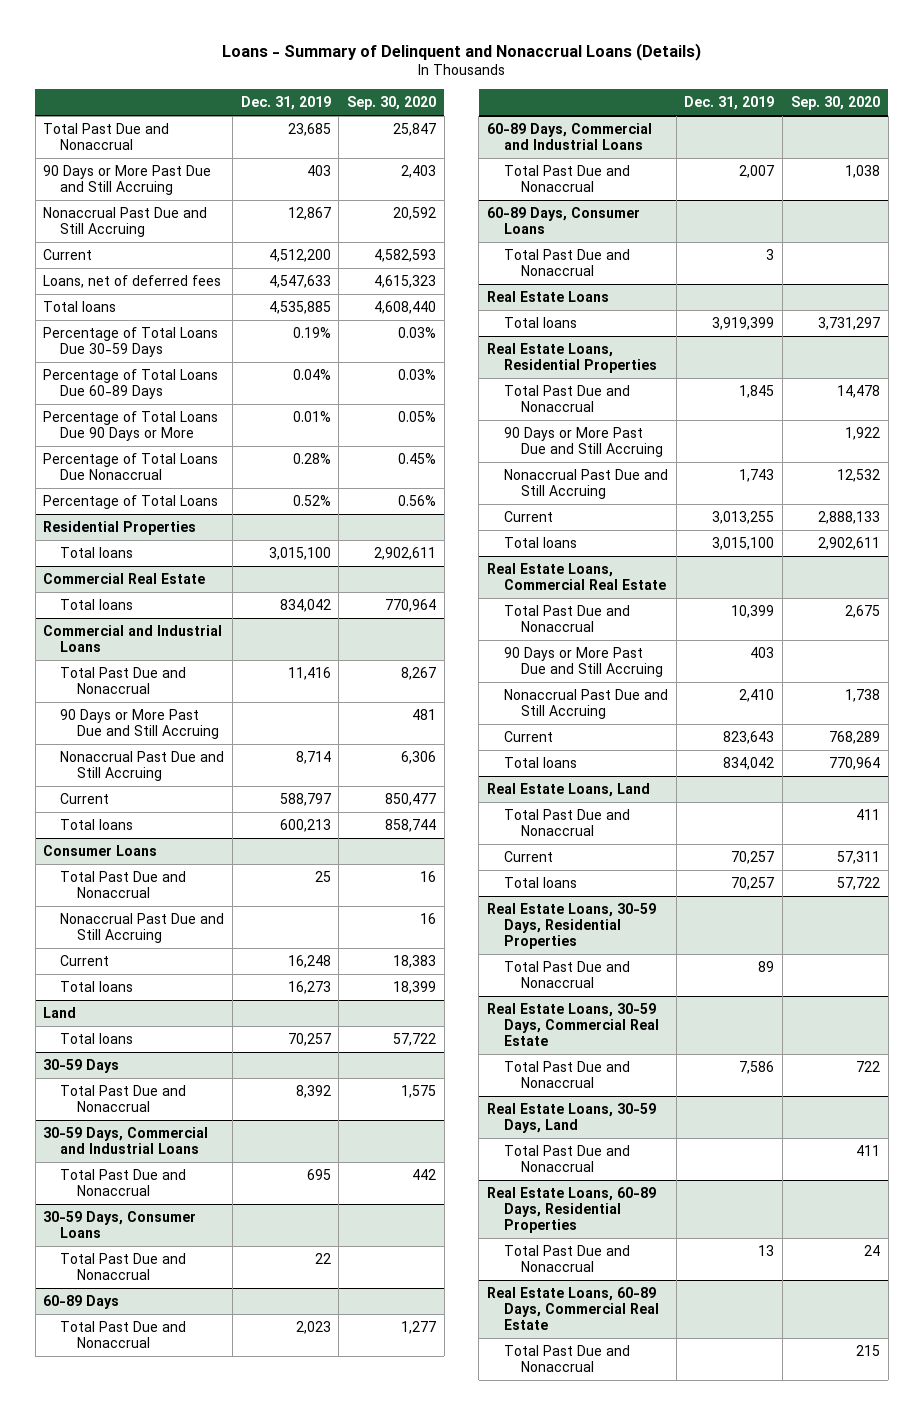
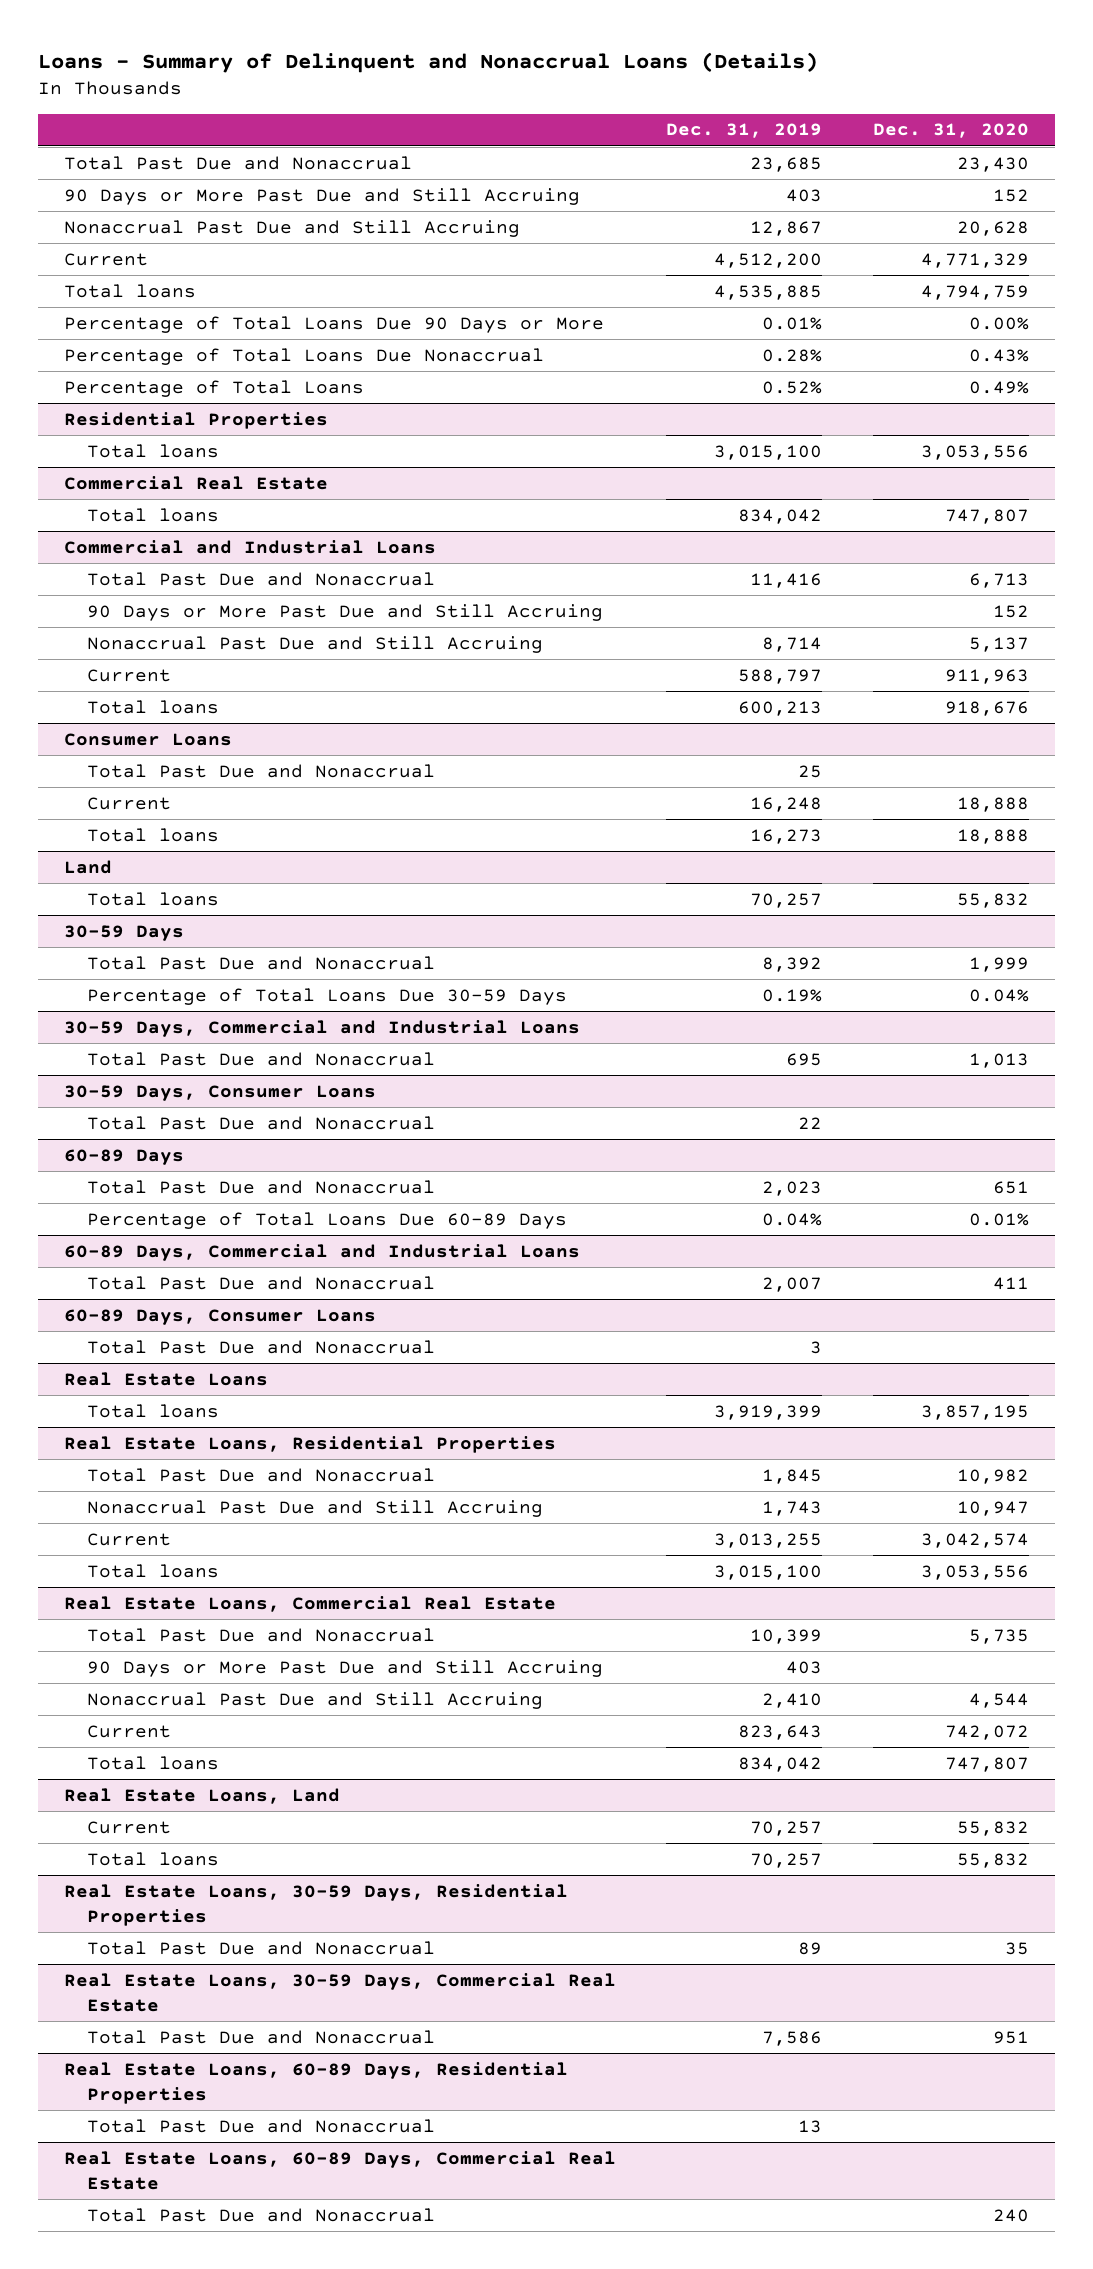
[346,96,436,111] Sep. 30, 2020 -> none
none -> [873,123,1030,139] Dec. 31, 2020
[43,274,222,288] Loans, net of deferred fees -> none
[43,326,219,357] Percentage of Total Loans Due 30-59 Days -> none
[43,368,219,399] Percentage of Total Loans Due 60-89 Days -> none
[60,912,225,943] Nonaccrual Past Due and Still Accruing -> none
none -> [87,987,568,1005] Percentage of Total Loans Due 30-59 Days
none -> [87,1211,568,1229] Percentage of Total Loans Due 60-89 Days
[503,426,663,457] 90 Days or More Past Due and Still Accruing -> none
[503,808,630,836] Total Past Due and Nonaccrual -> none
[487,1102,657,1133] Real Estate Loans, 30-59 Days, Land -> none
[503,1144,630,1172] Total Past Due and Nonaccrual -> none

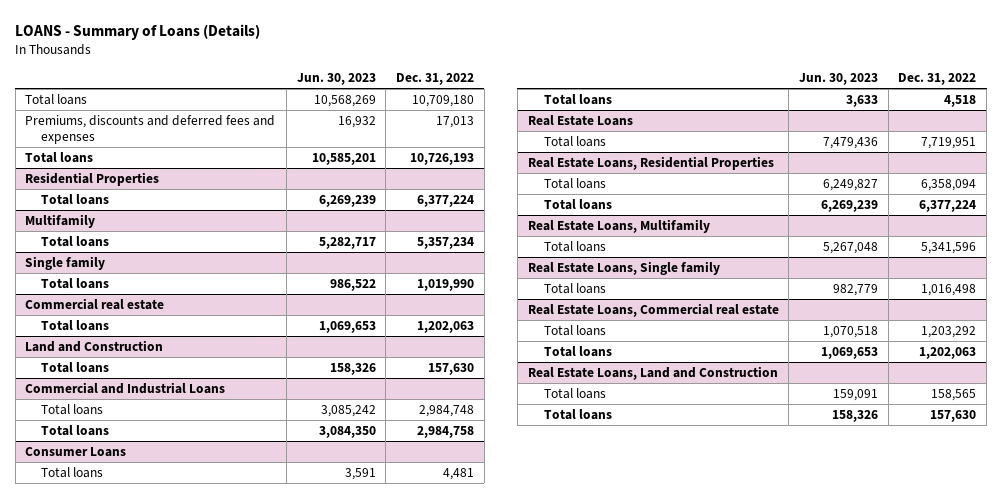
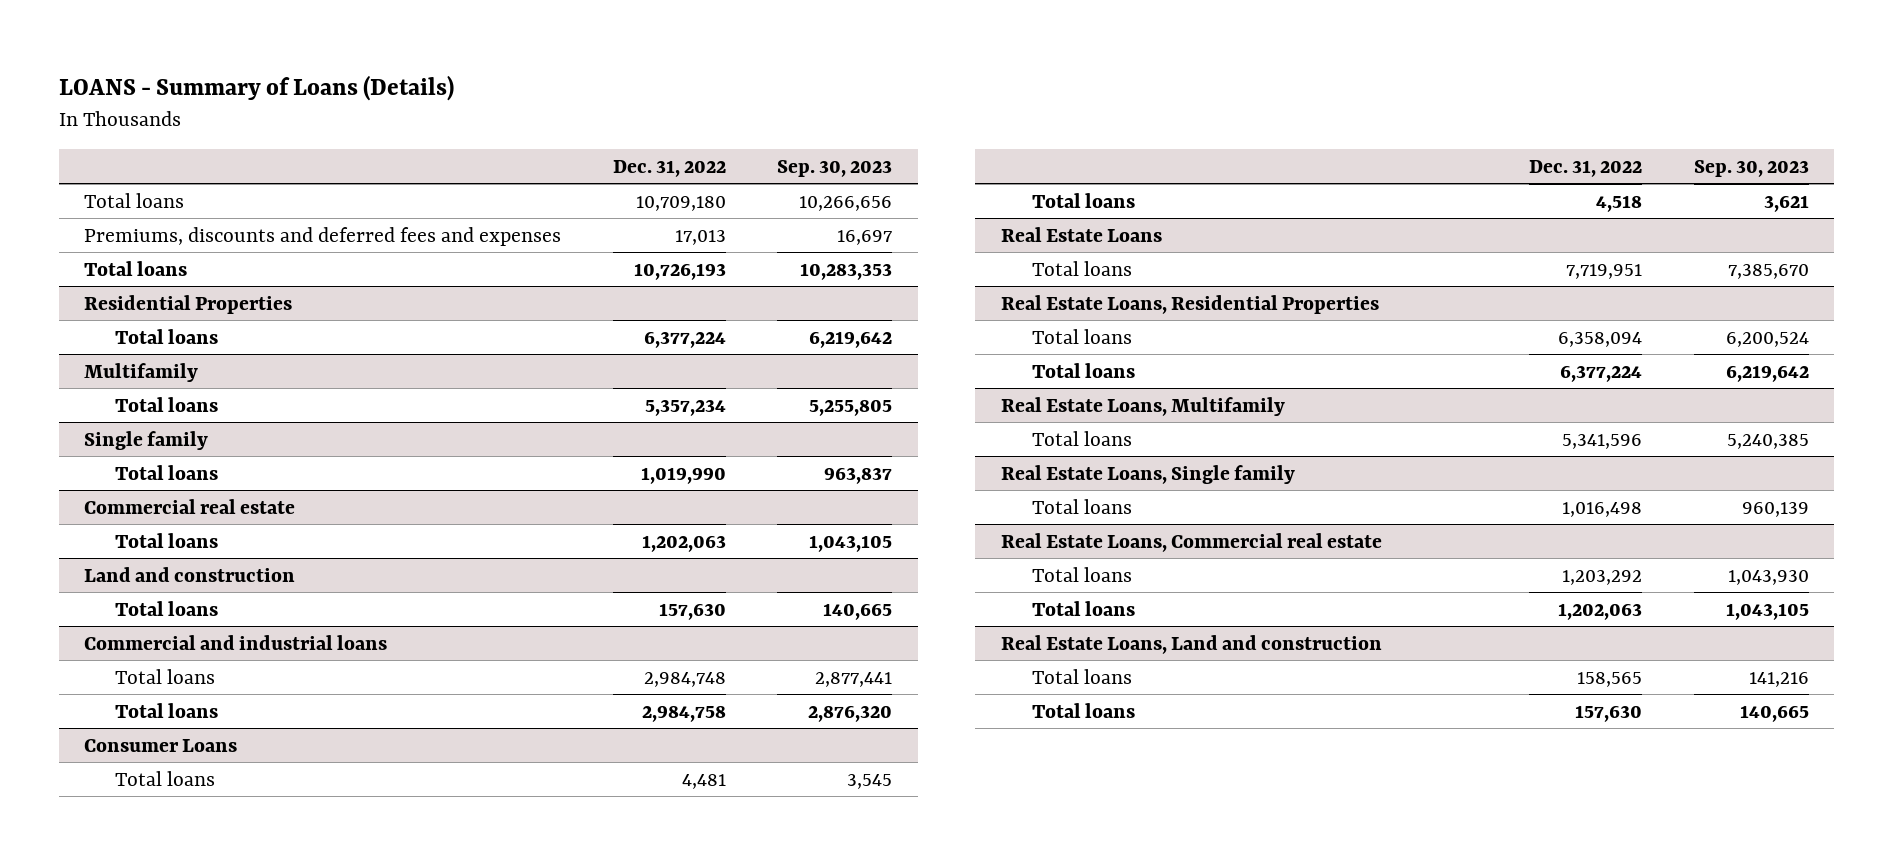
[296,72,376,85] Jun. 30, 2023 -> none
none -> [776,159,892,177] Sep. 30, 2023
[25,339,164,352] Land and Construction -> [84,566,296,582] Land and construction
[25,381,226,394] Commercial and Industrial Loans -> [84,634,388,650] Commercial and industrial loans
[527,365,778,380] Real Estate Loans, Land and Construction -> [1001,634,1383,654] Real Estate Loans, Land and construction

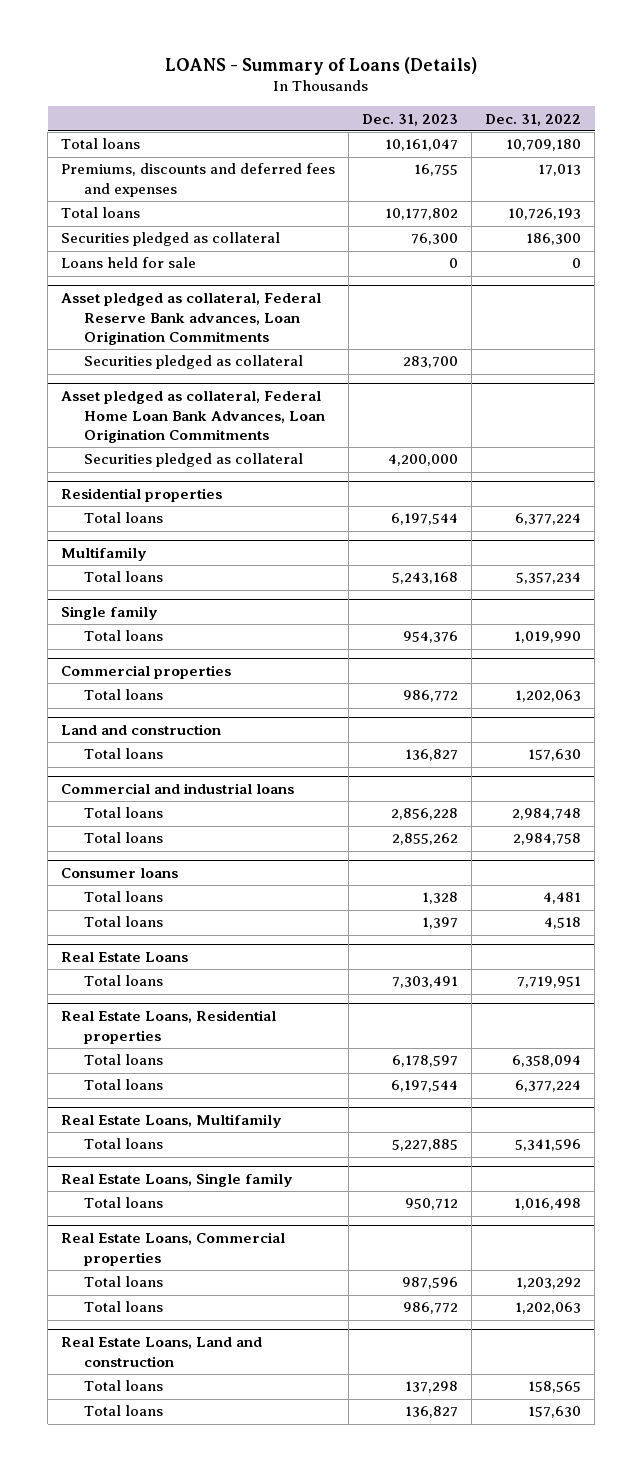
[776,159,892,177] Sep. 30, 2023 -> none
none -> [362,113,459,126] Dec. 31, 2023
none -> [61,232,281,247] Securities pledged as collateral
none -> [61,257,197,269] Loans held for sale
none -> [61,293,322,346] Asset pledged as collateral, Federal Reserve Bank advances, Loan Origination Commitments
none -> [84,355,304,370] Securities pledged as collateral
none -> [61,391,326,444] Asset pledged as collateral, Federal Home Loan Bank Advances, Loan Origination Commitments
none -> [84,453,304,468] Securities pledged as collateral
[84,294,293,314] Residential Properties -> [61,488,223,503] Residential properties
[84,498,296,514] Commercial real estate -> [61,665,232,680] Commercial properties
[84,738,238,752] Consumer Loans -> [61,868,179,879] Consumer loans
[1001,294,1380,314] Real Estate Loans, Residential Properties -> [61,1010,277,1044] Real Estate Loans, Residential properties
[1001,532,1383,552] Real Estate Loans, Commercial real estate -> [61,1232,286,1266] Real Estate Loans, Commercial properties

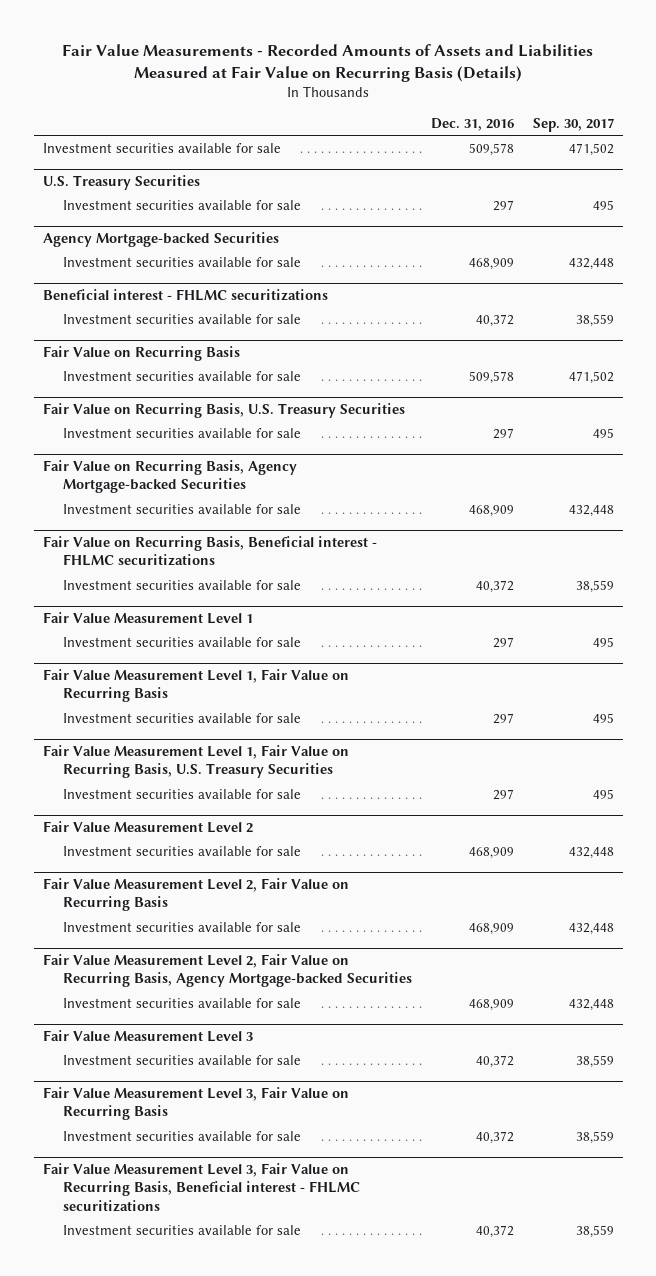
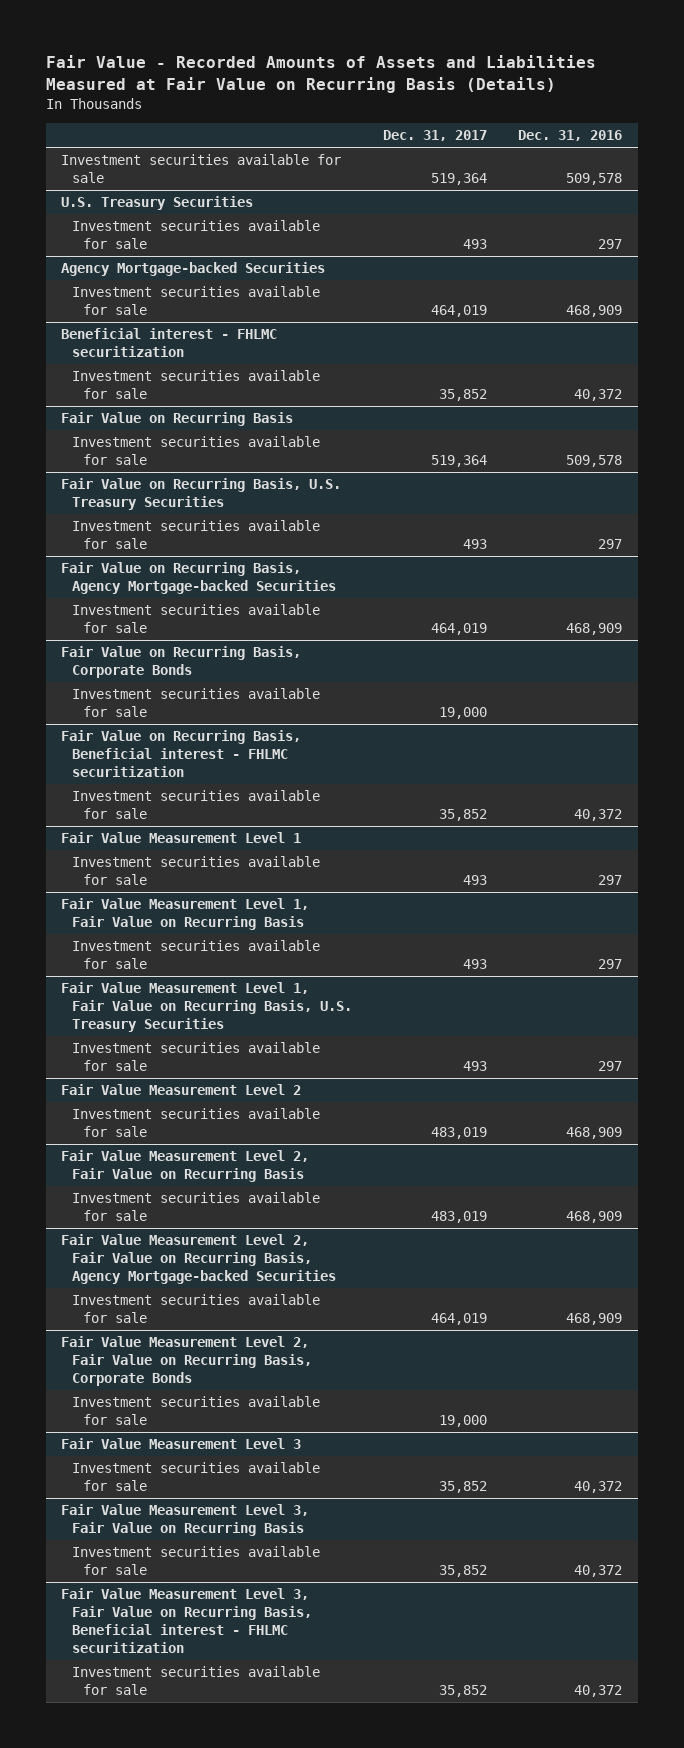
[62,43,594,82] Fair Value Measurements - Recorded Amounts of Assets and Liabilities Measured at Fair Value on Recurring Basis (Details) -> [45,54,596,93] Fair Value - Recorded Amounts of Assets and Liabilities Measured at Fair Value on Recurring Basis (Details)
[532,118,614,133] Sep. 30, 2017 -> none
none -> [383,130,488,142] Dec. 31, 2017
[42,288,328,301] Beneficial interest - FHLMC securitizations -> [61,328,278,358] Beneficial interest - FHLMC securitization
none -> [61,646,302,679] Fair Value on Recurring Basis, Corporate Bonds
none -> [72,688,321,718] Investment securities available for sale
[42,535,377,567] Fair Value on Recurring Basis, Beneficial interest - FHLMC securitizations -> [61,730,302,778] Fair Value on Recurring Basis, Beneficial interest - FHLMC securitization
none -> [61,1336,313,1387] Fair Value Measurement Level 2, Fair Value on Recurring Basis, Corporate Bonds
none -> [72,1396,321,1426] Investment securities available for sale
[42,1162,361,1212] Fair Value Measurement Level 3, Fair Value on Recurring Basis, Beneficial interest - FHLMC securitizations -> [61,1588,313,1654] Fair Value Measurement Level 3, Fair Value on Recurring Basis, Beneficial interest - FHLMC securitization

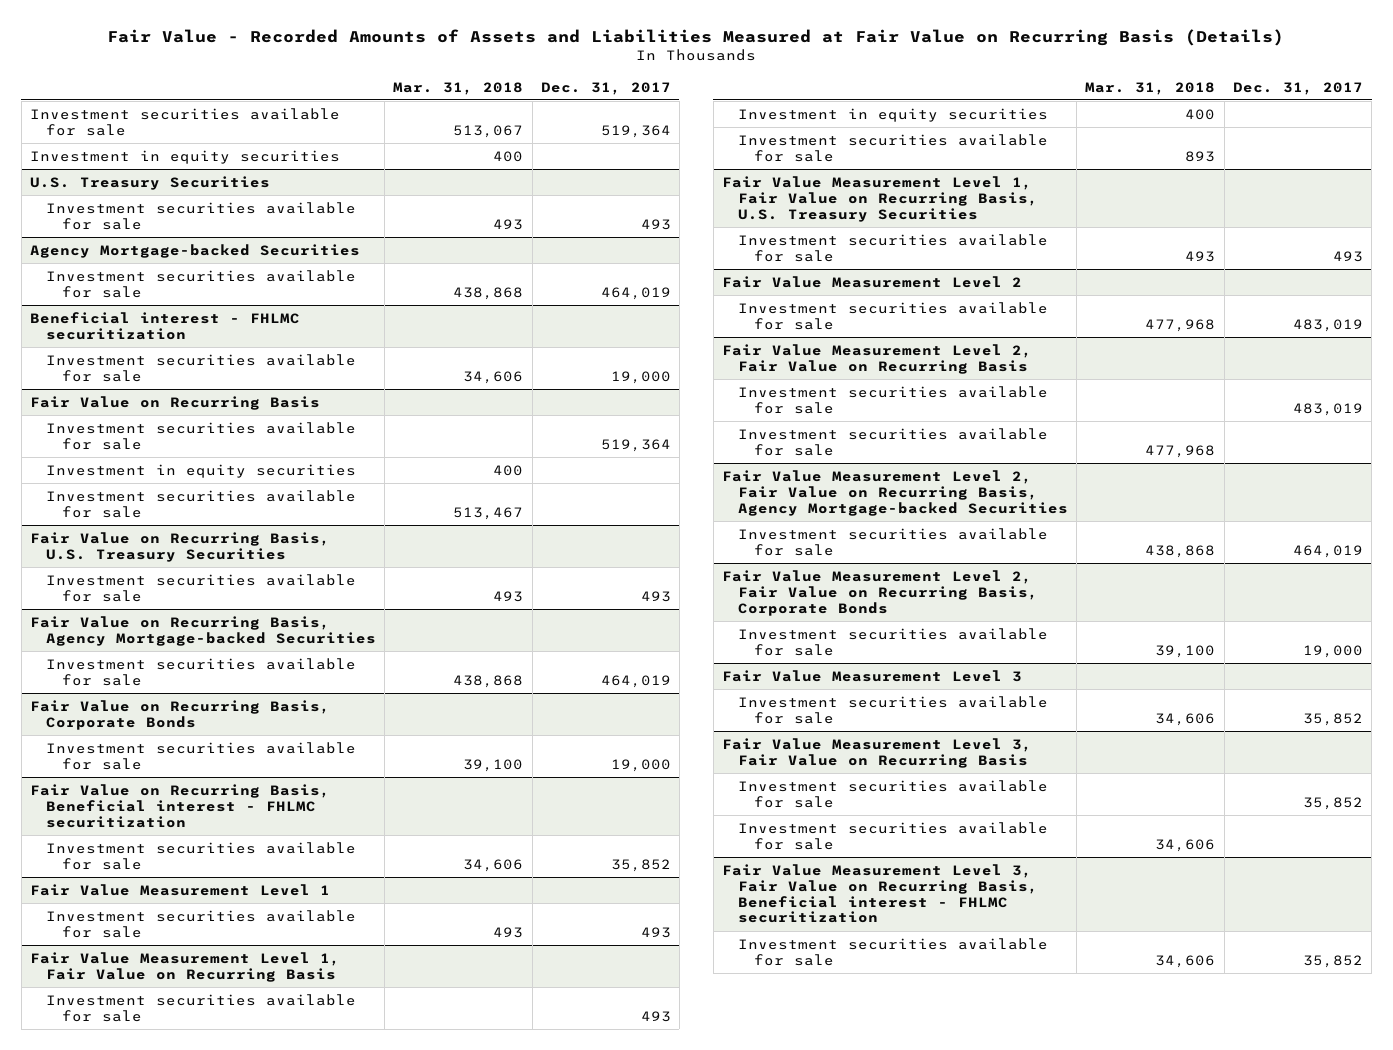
[518,130,623,142] Dec. 31, 2016 -> none
none -> [393,81,524,95] Mar. 31, 2018
none -> [29,149,340,164] Investment in equity securities
[439,389,488,402] 35,852 -> [610,370,671,384] 19,000
none -> [45,463,356,478] Investment in equity securities
none -> [45,489,356,518] Investment securities available for sale
none -> [737,107,1048,122] Investment in equity securities
none -> [737,133,1048,162] Investment securities available for sale
none -> [737,427,1048,456] Investment securities available for sale
none -> [737,821,1048,850] Investment securities available for sale

